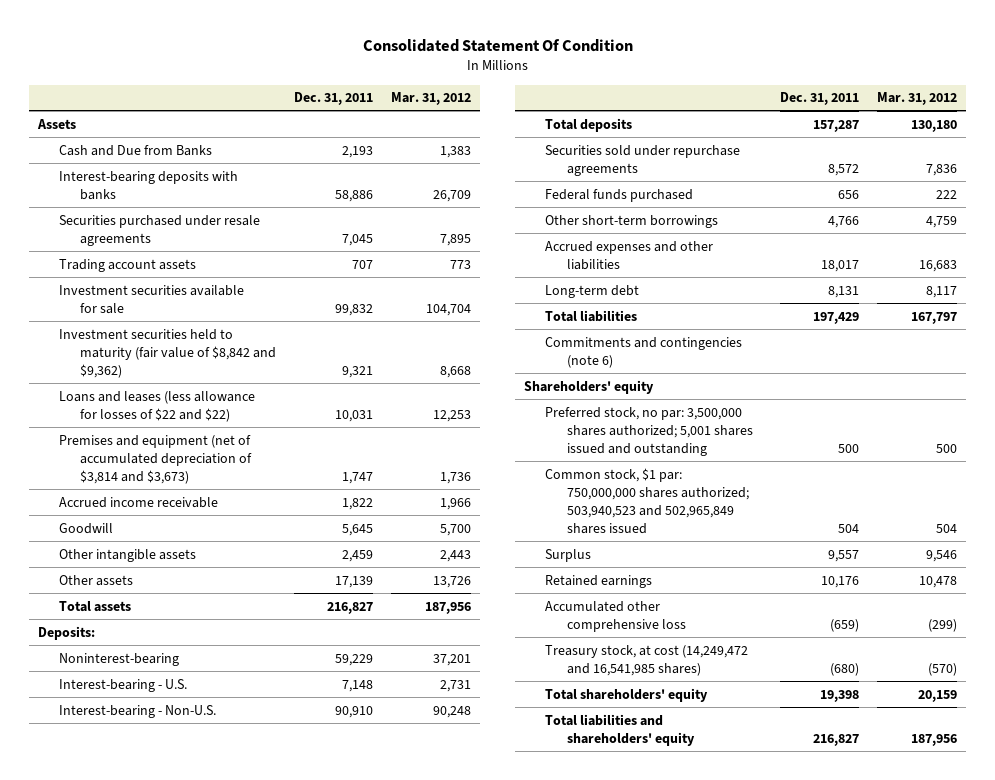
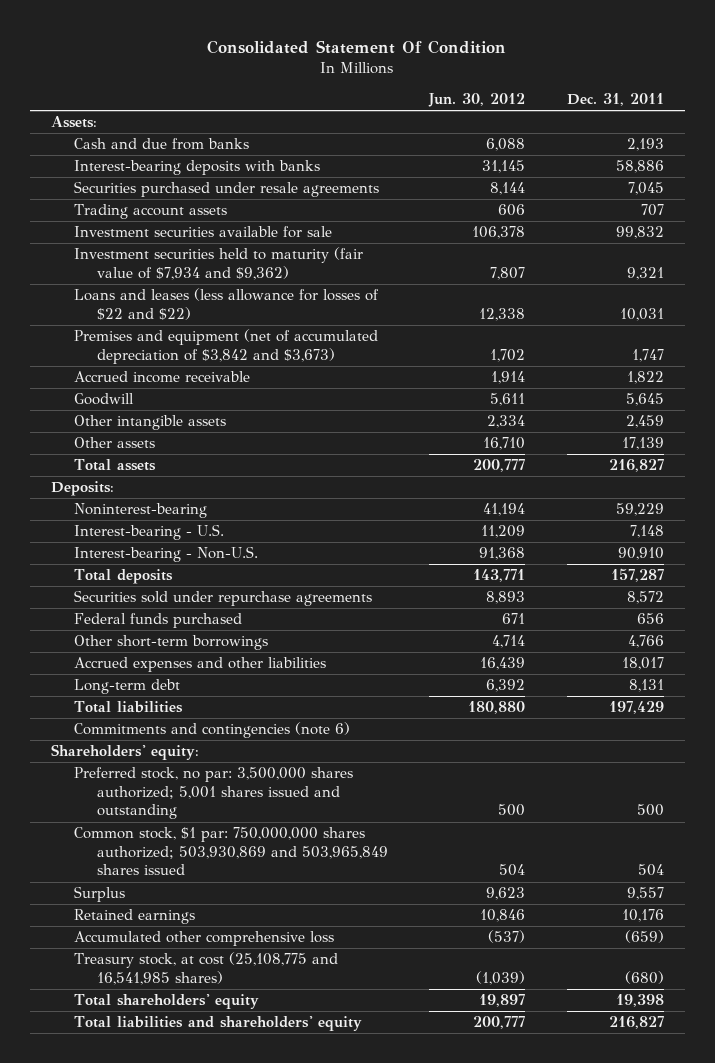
[390,92,471,106] Mar. 31, 2012 -> none
none -> [428,92,526,107] Jun. 30, 2012
[37,118,77,129] Assets -> [50,116,97,129] Assets:
[59,144,213,156] Cash and Due from Banks -> [73,138,249,151] Cash and due from banks
[59,328,277,378] Investment securities held to maturity (fair value of $8,842 and $9,362) -> [73,247,363,280] Investment securities held to maturity (fair value of $7,934 and $9,362)
[59,434,253,484] Premises and equipment (net of accumulated depreciation of $3,814 and $3,673) -> [73,329,378,364] Premises and equipment (net of accumulated depreciation of $3,842 and $3,673)
[524,379,655,394] Shareholders' equity -> [50,744,199,761] Shareholders' equity:
[545,467,749,535] Common stock, $1 par: 750,000,000 shares authorized; 503,940,523 and 502,965,849 shares issued -> [73,827,388,876] Common stock, $1 par: 750,000,000 shares authorized; 503,930,869 and 503,965,849 shares issued
[545,644,749,676] Treasury stock, at cost (14,249,472 and 16,541,985 shares) -> [73,952,338,985] Treasury stock, at cost (25,108,775 and 16,541,985 shares)

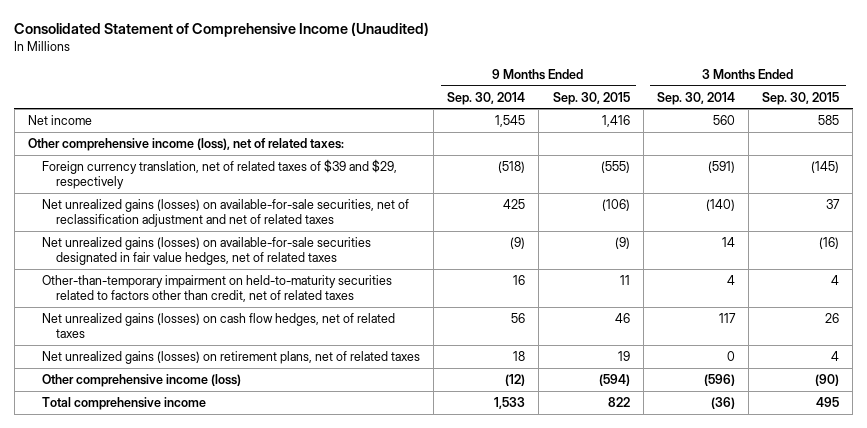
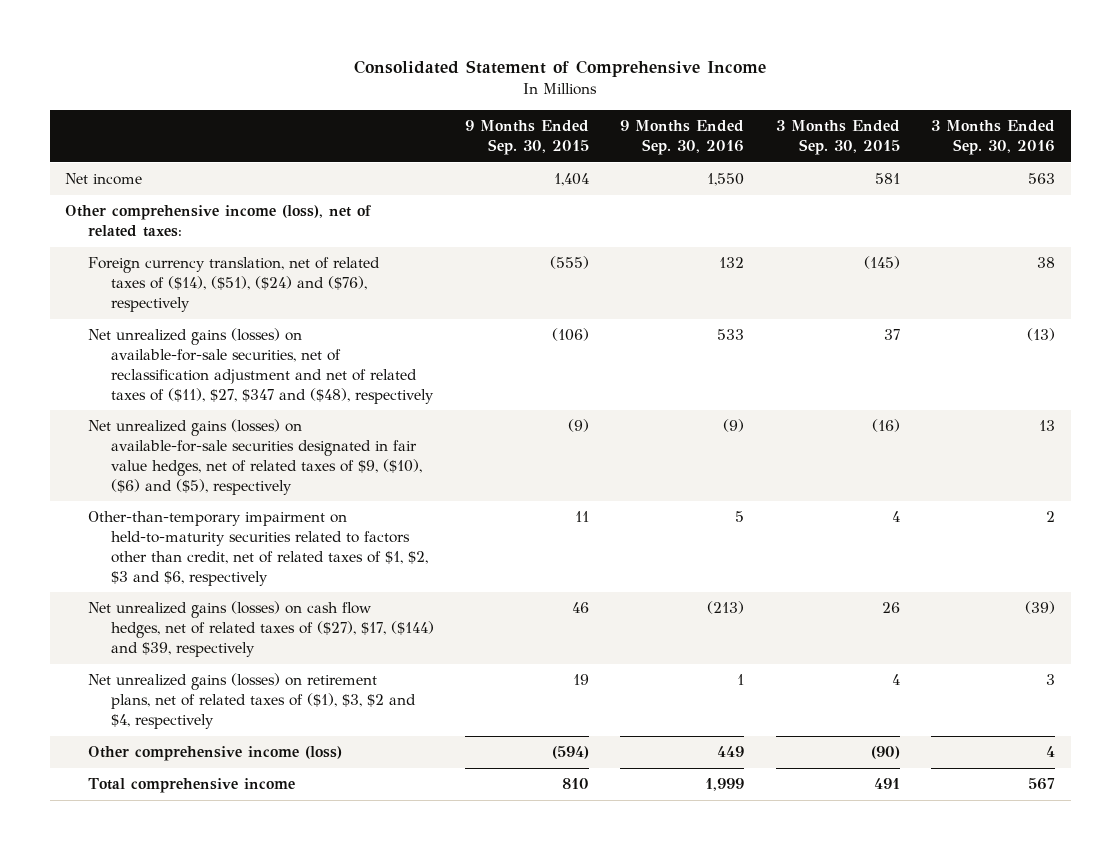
[14,21,430,37] Consolidated Statement of Comprehensive Income (Unaudited) -> [354,60,767,78] Consolidated Statement of Comprehensive Income
[447,91,526,105] Sep. 30, 2014 -> none
[656,91,735,105] Sep. 30, 2014 -> none
none -> [620,120,745,155] 9 Months Ended Sep. 30, 2016
none -> [931,120,1056,155] 3 Months Ended Sep. 30, 2016
[601,114,630,127] 1,416 -> [553,173,589,187] 1,404
[817,114,839,125] 585 -> [874,173,900,185] 581
[42,158,398,189] Foreign currency translation, net of related taxes of $39 and $29, respectively -> [87,257,380,312] Foreign currency translation, net of related taxes of ($14), ($51), ($24) and ($76), respectively
[42,198,410,227] Net unrealized gains (losses) on available-for-sale securities, net of reclassification adjustment and net of related taxes -> [87,328,434,404] Net unrealized gains (losses) on available-for-sale securities, net of reclassification adjustment and net of related taxes of ($11), $27, $347 and ($48), respectively
[42,236,372,265] Net unrealized gains (losses) on available-for-sale securities designated in fair value hedges, net of related taxes -> [87,419,422,495] Net unrealized gains (losses) on available-for-sale securities designated in fair value hedges, net of related taxes of $9, ($10), ($6) and ($5), respectively
[42,274,393,302] Other-than-temporary impairment on held-to-maturity securities related to factors other than credit, net of related taxes -> [87,511,428,586] Other-than-temporary impairment on held-to-maturity securities related to factors other than credit, net of related taxes of $1, $2, $3 and $6, respectively
[42,312,396,338] Net unrealized gains (losses) on cash flow hedges, net of related taxes -> [87,601,434,657] Net unrealized gains (losses) on cash flow hedges, net of related taxes of ($27), $17, ($144) and $39, respectively
[42,350,421,364] Net unrealized gains (losses) on retirement plans, net of related taxes -> [87,673,416,729] Net unrealized gains (losses) on retirement plans, net of related taxes of ($1), $3, $2 and $4, respectively
[607,396,630,407] 822 -> [561,778,589,790] 810
[815,396,839,407] 495 -> [873,778,900,790] 491

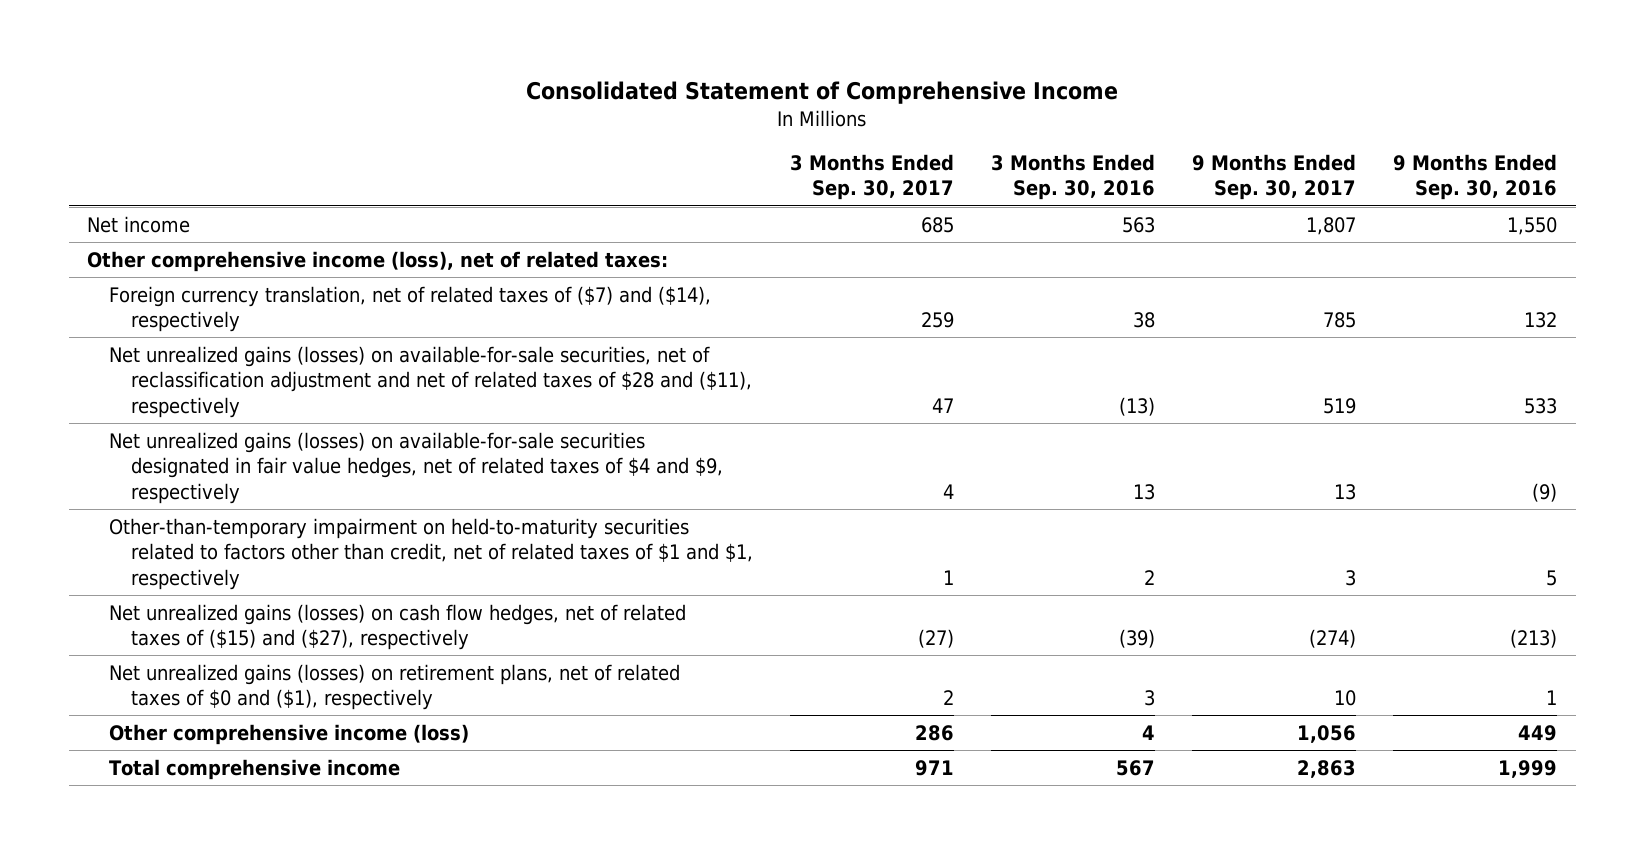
[464,120,589,155] 9 Months Ended Sep. 30, 2015 -> none
[775,120,900,155] 3 Months Ended Sep. 30, 2015 -> none
none -> [789,154,954,201] 3 Months Ended Sep. 30, 2017
none -> [1192,154,1357,201] 9 Months Ended Sep. 30, 2017
[87,257,380,312] Foreign currency translation, net of related taxes of ($14), ($51), ($24) and ($76), respectively -> [109,285,712,333] Foreign currency translation, net of related taxes of ($7) and ($14), respectively
[87,328,434,404] Net unrealized gains (losses) on available-for-sale securities, net of reclassification adjustment and net of related taxes of ($11), $27, $347 and ($48), respectively -> [109,345,752,418] Net unrealized gains (losses) on available-for-sale securities, net of reclassification adjustment and net of related taxes of $28 and ($11), respectively
[87,419,422,495] Net unrealized gains (losses) on available-for-sale securities designated in fair value hedges, net of related taxes of $9, ($10), ($6) and ($5), respectively -> [109,431,723,504] Net unrealized gains (losses) on available-for-sale securities designated in fair value hedges, net of related taxes of $4 and $9, respectively
[87,511,428,586] Other-than-temporary impairment on held-to-maturity securities related to factors other than credit, net of related taxes of $1, $2, $3 and $6, respectively -> [109,517,753,590] Other-than-temporary impairment on held-to-maturity securities related to factors other than credit, net of related taxes of $1 and $1, respectively
[87,601,434,657] Net unrealized gains (losses) on cash flow hedges, net of related taxes of ($27), $17, ($144) and $39, respectively -> [109,603,687,651] Net unrealized gains (losses) on cash flow hedges, net of related taxes of ($15) and ($27), respectively
[87,673,416,729] Net unrealized gains (losses) on retirement plans, net of related taxes of ($1), $3, $2 and $4, respectively -> [109,663,681,711] Net unrealized gains (losses) on retirement plans, net of related taxes of $0 and ($1), respectively

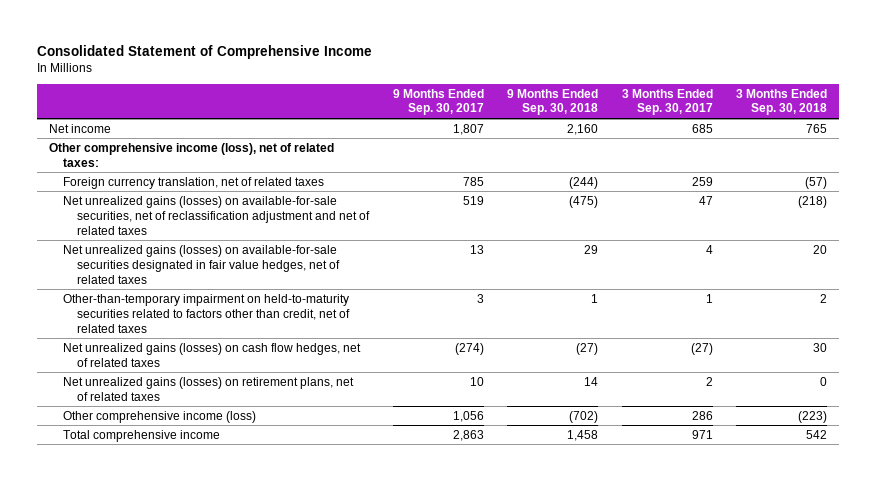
[991,154,1156,201] 3 Months Ended Sep. 30, 2016 -> none
[1393,154,1558,201] 9 Months Ended Sep. 30, 2016 -> none
none -> [507,88,599,116] 9 Months Ended Sep. 30, 2018
none -> [735,88,827,116] 3 Months Ended Sep. 30, 2018
[109,285,712,333] Foreign currency translation, net of related taxes of ($7) and ($14), respectively -> [63,176,325,189] Foreign currency translation, net of related taxes
[109,345,752,418] Net unrealized gains (losses) on available-for-sale securities, net of reclassification adjustment and net of related taxes of $28 and ($11), respectively -> [63,195,371,235] Net unrealized gains (losses) on available-for-sale securities, net of reclassification adjustment and net of related taxes
[109,431,723,504] Net unrealized gains (losses) on available-for-sale securities designated in fair value hedges, net of related taxes of $4 and $9, respectively -> [63,244,341,284] Net unrealized gains (losses) on available-for-sale securities designated in fair value hedges, net of related taxes
[109,517,753,590] Other-than-temporary impairment on held-to-maturity securities related to factors other than credit, net of related taxes of $1 and $1, respectively -> [63,293,351,333] Other-than-temporary impairment on held-to-maturity securities related to factors other than credit, net of related taxes
[109,603,687,651] Net unrealized gains (losses) on cash flow hedges, net of related taxes of ($15) and ($27), respectively -> [63,342,362,367] Net unrealized gains (losses) on cash flow hedges, net of related taxes
[109,663,681,711] Net unrealized gains (losses) on retirement plans, net of related taxes of $0 and ($1), respectively -> [63,376,355,401] Net unrealized gains (losses) on retirement plans, net of related taxes

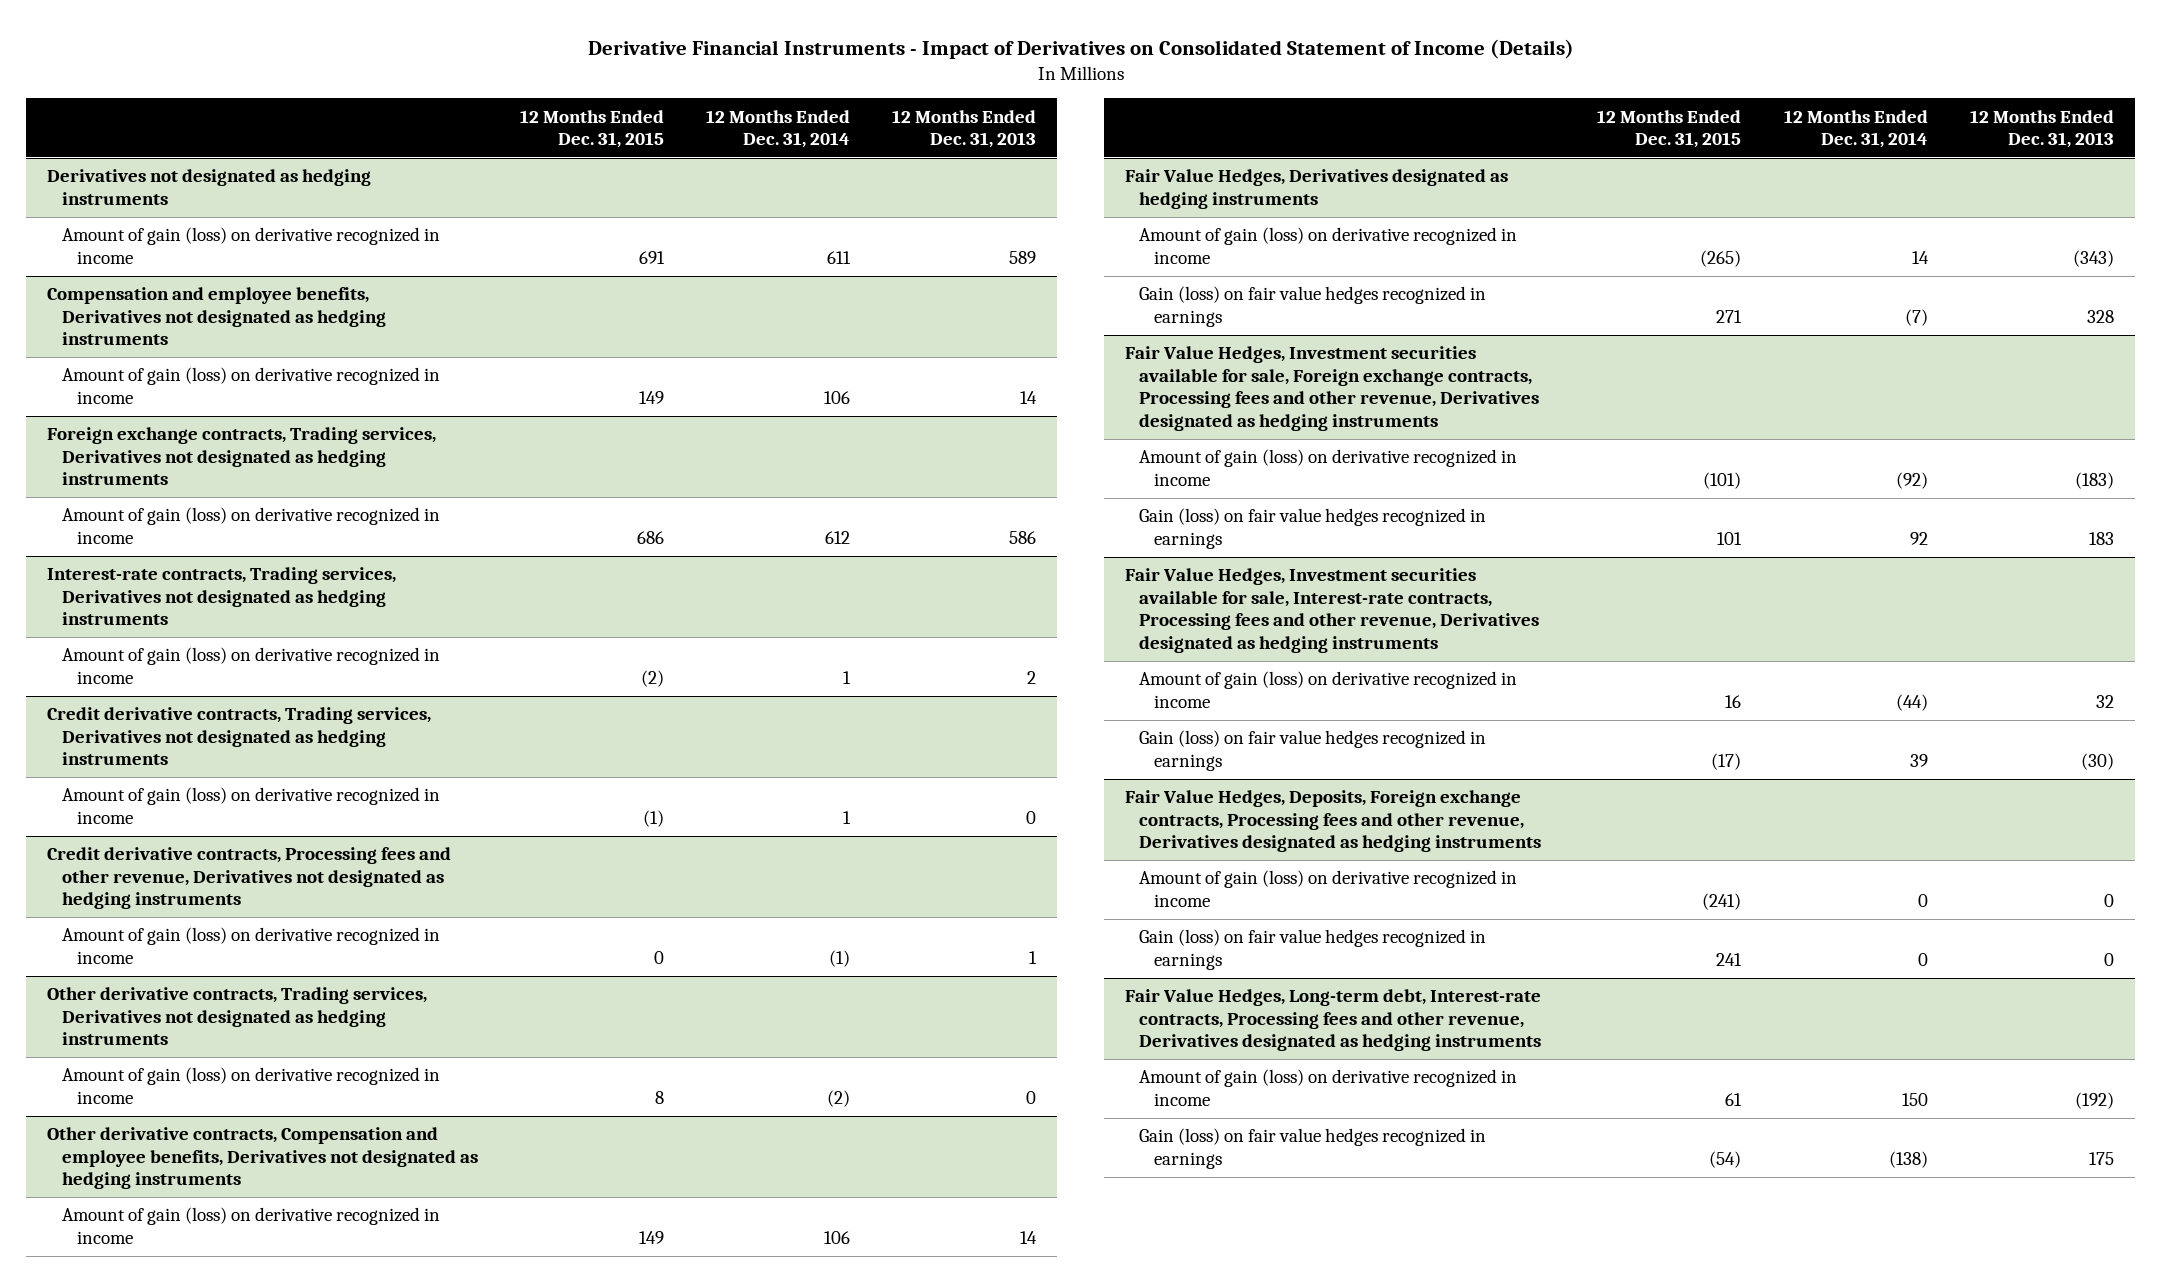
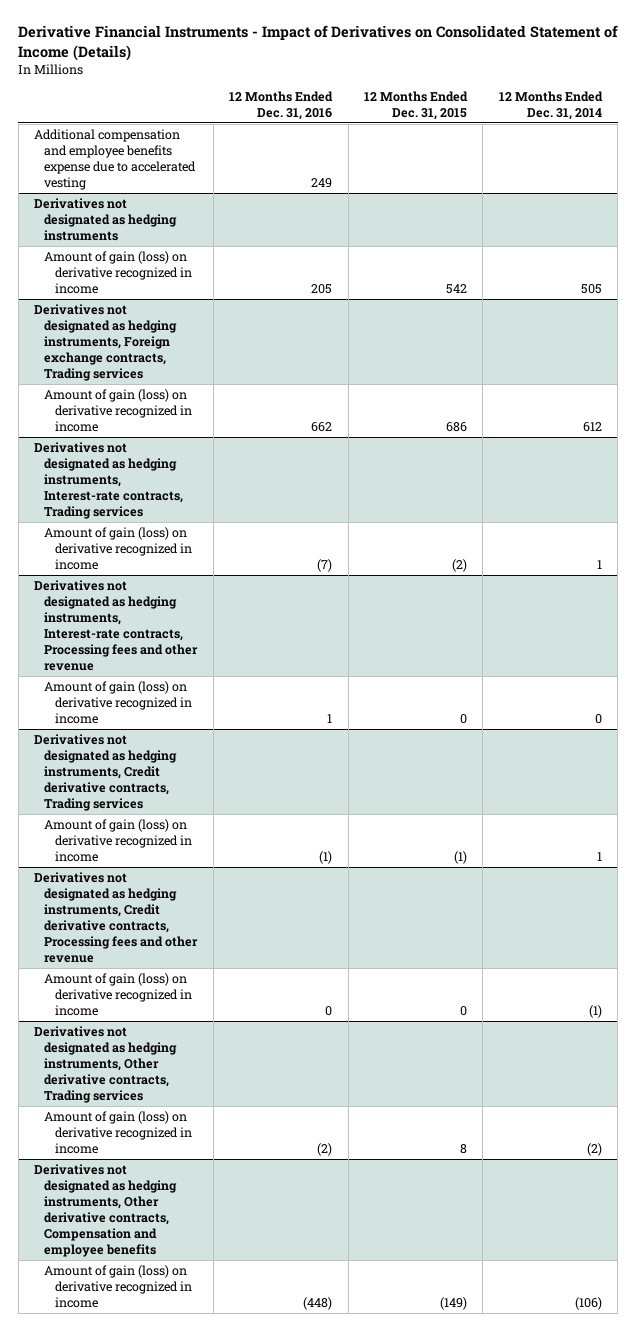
[892,109,1037,149] 12 Months Ended Dec. 31, 2013 -> none
none -> [229,90,334,120] 12 Months Ended Dec. 31, 2016
none -> [33,128,197,191] Additional compensation and employee benefits expense due to accelerated vesting
[47,287,387,346] Compensation and employee benefits, Derivatives not designated as hedging instruments -> none
[62,367,441,404] Amount of gain (loss) on derivative recognized in income -> none
[639,250,666,264] 691 -> [445,283,467,294] 542
[827,250,852,264] 611 -> [580,283,602,294] 505
[47,427,437,486] Foreign exchange contracts, Trading services, Derivatives not designated as hedging instruments -> [33,303,178,382] Derivatives not designated as hedging instruments, Foreign exchange contracts, Trading services
[47,567,397,626] Interest-rate contracts, Trading services, Derivatives not designated as hedging instruments -> [33,441,184,520] Derivatives not designated as hedging instruments, Interest-rate contracts, Trading services
none -> [33,579,199,672] Derivatives not designated as hedging instruments, Interest-rate contracts, Processing fees and other revenue
none -> [44,680,192,724] Amount of gain (loss) on derivative recognized in income
[47,707,432,766] Credit derivative contracts, Trading services, Derivatives not designated as hedging instruments -> [33,733,178,812] Derivatives not designated as hedging instruments, Credit derivative contracts, Trading services
[47,847,452,910] Credit derivative contracts, Processing fees and other revenue, Derivatives not designated as hedging instruments -> [33,871,199,964] Derivatives not designated as hedging instruments, Credit derivative contracts, Processing fees and other revenue
[47,987,428,1046] Other derivative contracts, Trading services, Derivatives not designated as hedging instruments -> [33,1025,178,1104] Derivatives not designated as hedging instruments, Other derivative contracts, Trading services
[1124,169,1508,209] Fair Value Hedges, Derivatives designated as hedging instruments -> none
[1139,227,1518,264] Amount of gain (loss) on derivative recognized in income -> none
[1139,286,1487,327] Gain (loss) on fair value hedges recognized in earnings -> none
[1124,346,1540,431] Fair Value Hedges, Investment securities available for sale, Foreign exchange contracts, Processing fees and other revenue, Derivatives designated as hedging instruments -> none
[1139,449,1518,486] Amount of gain (loss) on derivative recognized in income -> none
[1139,508,1487,549] Gain (loss) on fair value hedges recognized in earnings -> none
[1124,568,1540,653] Fair Value Hedges, Investment securities available for sale, Interest-rate contracts, Processing fees and other revenue, Derivatives designated as hedging instruments -> none
[1139,671,1518,708] Amount of gain (loss) on derivative recognized in income -> none
[1139,730,1487,771] Gain (loss) on fair value hedges recognized in earnings -> none
[1124,790,1542,853] Fair Value Hedges, Deposits, Foreign exchange contracts, Processing fees and other revenue, Derivatives designated as hedging instruments -> none
[1139,870,1518,907] Amount of gain (loss) on derivative recognized in income -> none
[1139,929,1487,970] Gain (loss) on fair value hedges recognized in earnings -> none
[1124,989,1542,1052] Fair Value Hedges, Long-term debt, Interest-rate contracts, Processing fees and other revenue, Derivatives designated as hedging instruments -> none
[1139,1069,1518,1106] Amount of gain (loss) on derivative recognized in income -> none
[1139,1128,1487,1169] Gain (loss) on fair value hedges recognized in earnings -> none
[47,1127,479,1190] Other derivative contracts, Compensation and employee benefits, Derivatives not designated as hedging instruments -> [33,1163,178,1258] Derivatives not designated as hedging instruments, Other derivative contracts, Compensation and employee benefits
[639,1230,665,1244] 149 -> [439,1296,467,1310] (149)
[824,1230,851,1244] 106 -> [574,1296,602,1310] (106)

